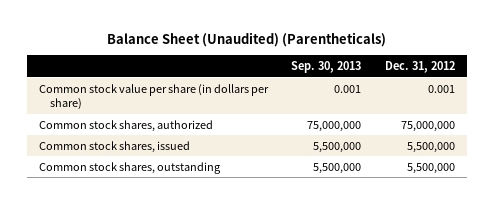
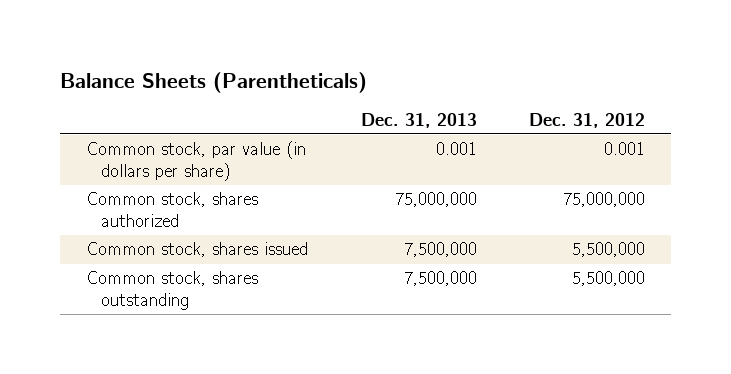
[106,32,386,48] Balance Sheet (Unaudited) (Parentheticals) -> [60,71,368,93] Balance Sheets (Parentheticals)
[291,61,362,74] Sep. 30, 2013 -> none
none -> [360,112,477,128] Dec. 31, 2013
[38,83,269,111] Common stock value per share (in dollars per share) -> [86,141,307,182] Common stock, par value (in dollars per share)
[38,119,213,132] Common stock shares, authorized -> [86,192,259,228] Common stock, shares authorized
[38,140,190,153] Common stock shares, issued -> [86,242,309,258] Common stock, shares issued
[38,161,221,174] Common stock shares, outstanding -> [86,271,259,311] Common stock, shares outstanding

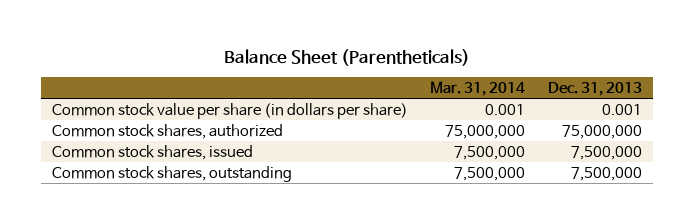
[60,71,368,93] Balance Sheets (Parentheticals) -> [223,48,470,66] Balance Sheet (Parentheticals)
[528,112,645,128] Dec. 31, 2012 -> none
none -> [430,81,526,97] Mar. 31, 2014
[86,141,307,182] Common stock, par value (in dollars per share) -> [51,102,408,119] Common stock value per share (in dollars per share)
[86,192,259,228] Common stock, shares authorized -> [51,123,283,139] Common stock shares, authorized
[86,242,309,258] Common stock, shares issued -> [51,144,253,160] Common stock shares, issued
[86,271,259,311] Common stock, shares outstanding -> [51,165,292,182] Common stock shares, outstanding

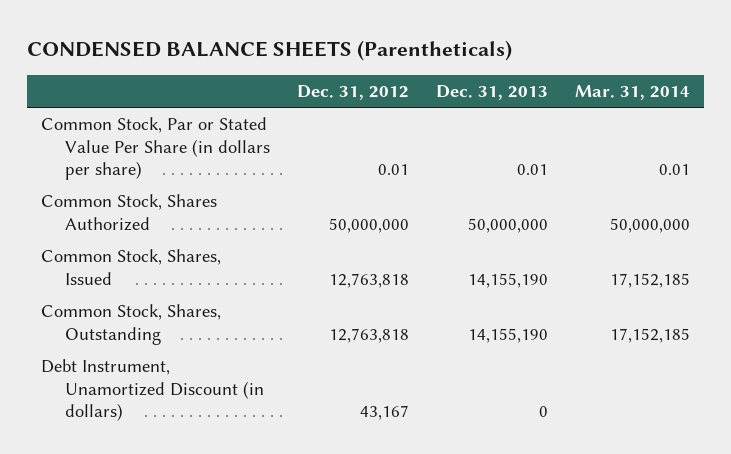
[223,48,470,66] Balance Sheet (Parentheticals) -> [27,40,513,62] CONDENSED BALANCE SHEETS (Parentheticals)
none -> [297,85,410,101] Dec. 31, 2012
[51,102,408,119] Common stock value per share (in dollars per share) -> [40,117,270,181] Common Stock, Par or Stated Value Per Share (in dollars per share)
[485,103,526,115] 0.001 -> [659,164,691,176] 0.01
[601,103,642,115] 0.001 -> [517,164,549,176] 0.01
[51,123,283,139] Common stock shares, authorized -> [40,194,217,231] Common Stock, Shares Authorized
[445,124,526,139] 75,000,000 -> [610,217,691,233] 50,000,000
[561,124,642,139] 75,000,000 -> [468,217,549,233] 50,000,000
[51,144,253,160] Common stock shares, issued -> [40,249,221,285] Common Stock, Shares, Issued
[454,145,526,160] 7,500,000 -> [610,272,691,288] 17,152,185
[570,145,642,160] 7,500,000 -> [468,272,549,288] 14,155,190
[51,165,292,182] Common stock shares, outstanding -> [40,304,221,345] Common Stock, Shares, Outstanding
[454,166,526,181] 7,500,000 -> [610,327,691,343] 17,152,185
[570,166,642,181] 7,500,000 -> [468,327,549,343] 14,155,190
none -> [40,359,264,422] Debt Instrument, Unamortized Discount (in dollars)

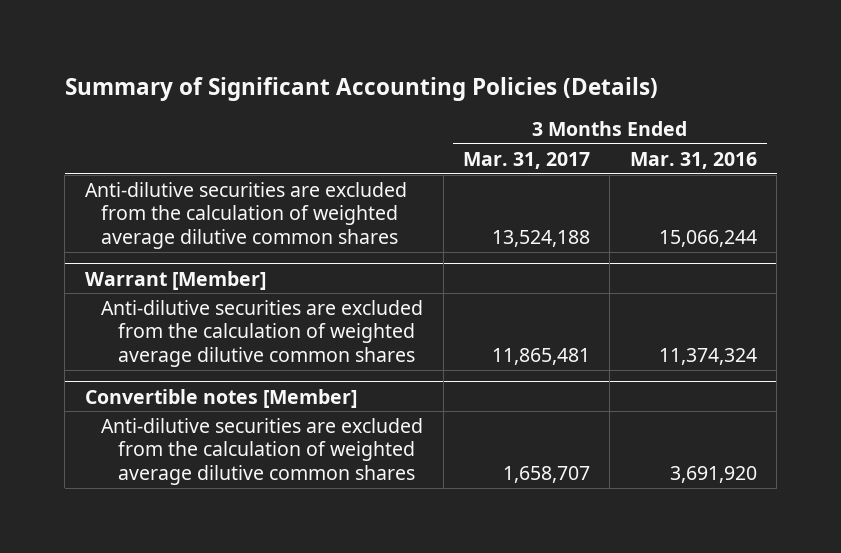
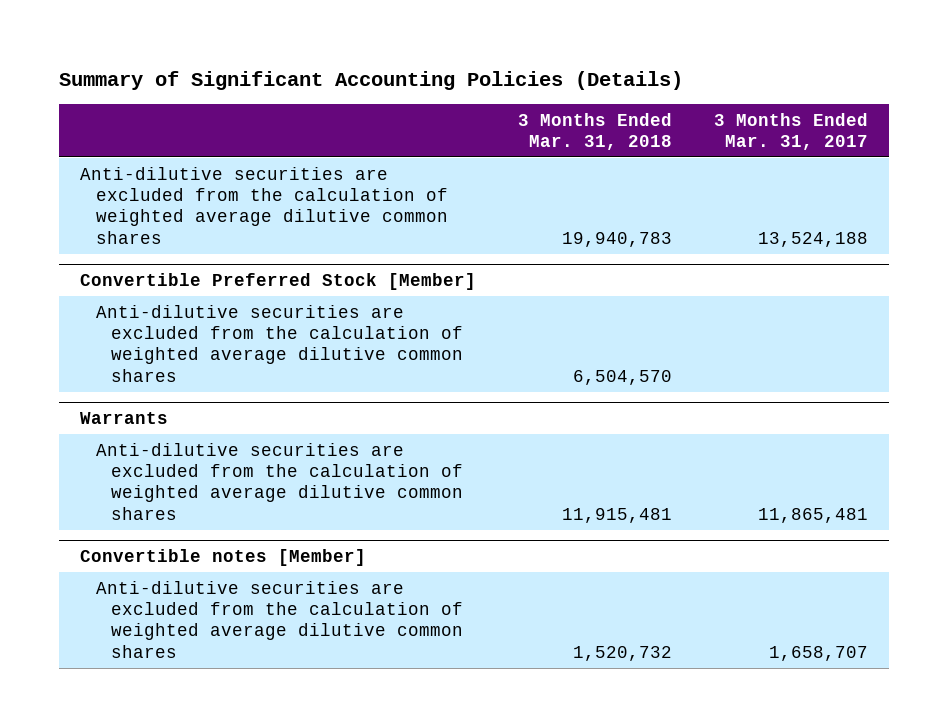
[629,151,757,169] Mar. 31, 2016 -> none
none -> [518,112,673,150] 3 Months Ended Mar. 31, 2018
none -> [80,273,477,291] Convertible Preferred Stock [Member]
none -> [95,304,464,382] Anti-dilutive securities are excluded from the calculation of weighted average dilutive common shares
[84,270,266,290] Warrant [Member] -> [80,412,169,425] Warrants

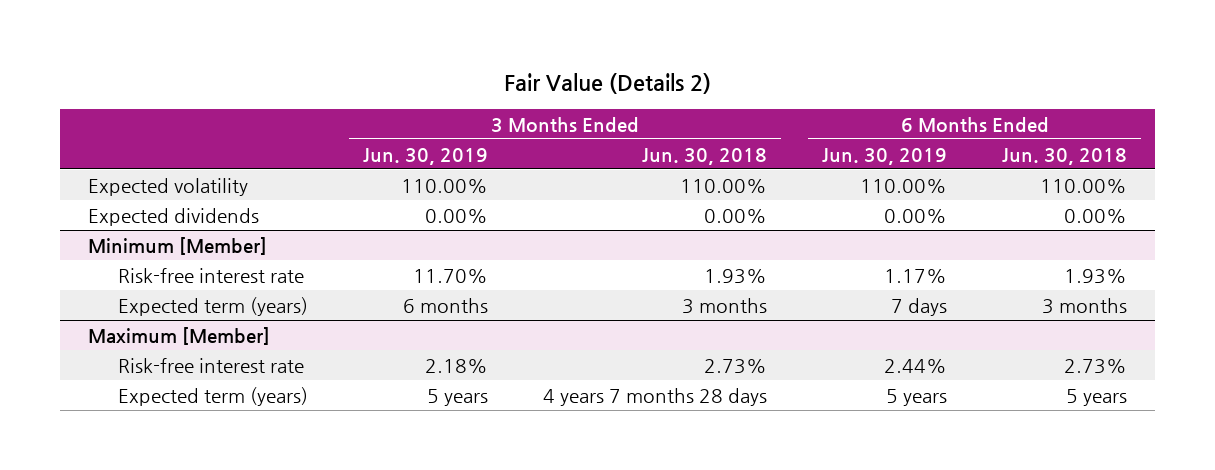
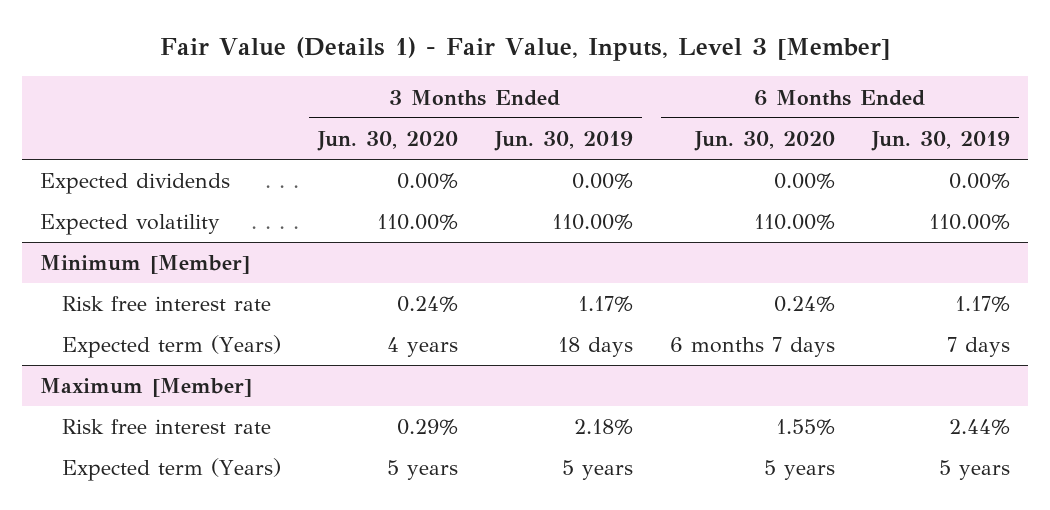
[504,72,712,94] Fair Value (Details 2) -> [160,37,891,62] Fair Value (Details 1) - Fair Value, Inputs, Level 3 [Member]
[641,147,767,165] Jun. 30, 2018 -> none
[1002,147,1128,165] Jun. 30, 2018 -> none
none -> [316,131,458,152] Jun. 30, 2020
none -> [693,131,835,152] Jun. 30, 2020
[87,177,248,196] Expected volatility -> [40,214,221,236] Expected volatility
[117,267,304,283] Risk-free interest rate -> [61,296,271,312] Risk free interest rate
[412,268,488,283] 11.70% -> [577,296,633,313] 1.17%
[117,296,308,316] Expected term (years) -> [61,335,281,359] Expected term (Years)
[402,297,488,313] 6 months -> [557,337,633,358] 18 days
[117,357,304,373] Risk-free interest rate -> [61,419,271,435] Risk free interest rate
[117,386,308,406] Expected term (years) -> [61,458,281,482] Expected term (Years)

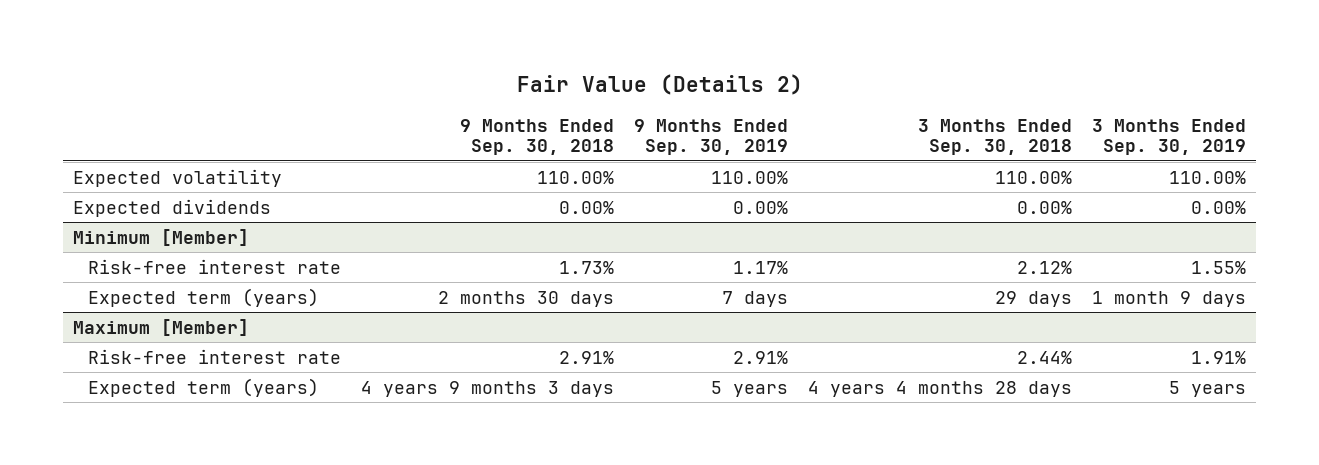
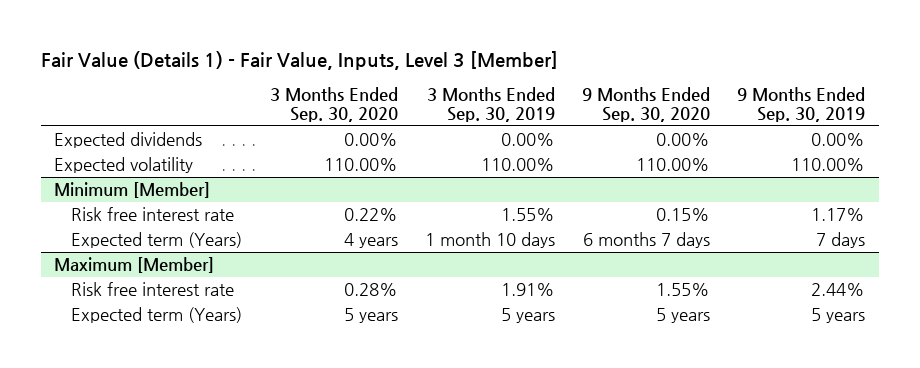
[516,73,803,95] Fair Value (Details 2) -> [40,50,558,70] Fair Value (Details 1) - Fair Value, Inputs, Level 3 [Member]
[459,118,614,156] 9 Months Ended Sep. 30, 2018 -> none
[917,118,1072,156] 3 Months Ended Sep. 30, 2018 -> none
none -> [269,86,398,123] 3 Months Ended Sep. 30, 2020
none -> [582,86,711,123] 9 Months Ended Sep. 30, 2020
[73,168,283,187] Expected volatility -> [54,156,194,173] Expected volatility
[87,258,341,274] Risk-free interest rate -> [71,206,235,221] Risk free interest rate
[87,287,319,307] Expected term (years) -> [71,231,243,248] Expected term (Years)
[1091,290,1246,307] 1 month 9 days -> [424,231,555,248] 1 month 10 days
[87,348,341,364] Risk-free interest rate -> [71,281,235,296] Risk free interest rate
[732,350,788,364] 2.91% -> [811,282,866,296] 2.44%
[87,377,319,397] Expected term (years) -> [71,306,243,323] Expected term (Years)

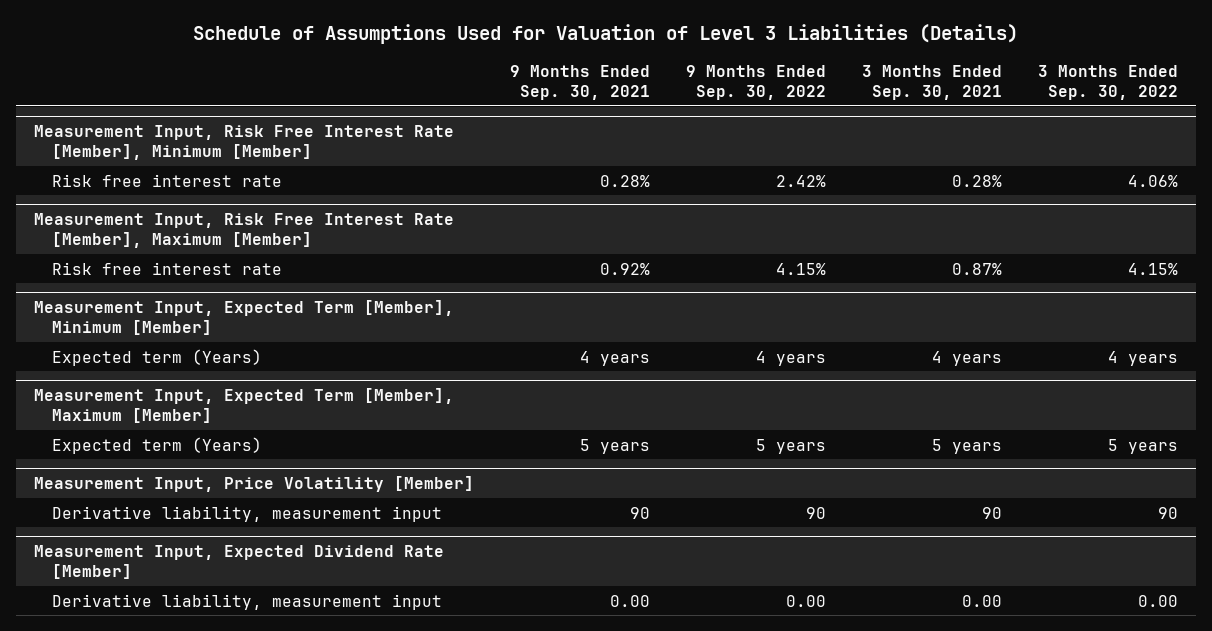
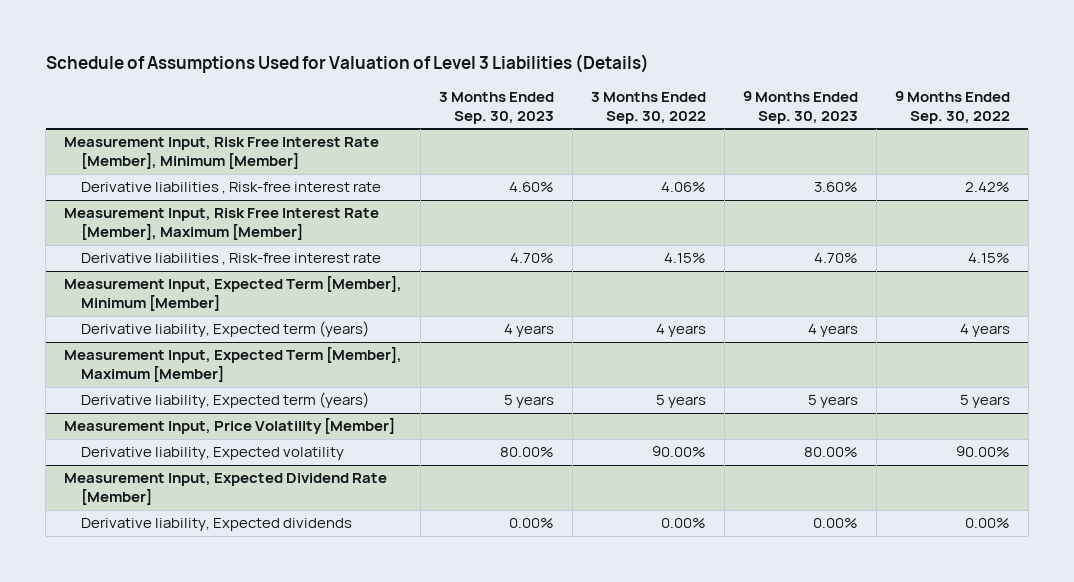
[509,64,650,100] 9 Months Ended Sep. 30, 2021 -> none
[861,64,1002,100] 3 Months Ended Sep. 30, 2021 -> none
none -> [439,91,555,124] 3 Months Ended Sep. 30, 2023
none -> [742,90,858,124] 9 Months Ended Sep. 30, 2023
[51,173,282,187] Risk free interest rate -> [81,182,382,195] Derivative liabilities , Risk-free interest rate
[51,261,282,275] Risk free interest rate -> [81,253,382,266] Derivative liabilities , Risk-free interest rate
[51,348,262,366] Expected term (Years) -> [81,321,370,338] Derivative liability, Expected term (years)
[51,436,262,454] Expected term (Years) -> [81,392,370,409] Derivative liability, Expected term (years)
[51,505,442,522] Derivative liability, measurement input -> none
none -> [81,447,345,461] Derivative liability, Expected volatility
[51,593,442,610] Derivative liability, measurement input -> none
none -> [81,518,353,532] Derivative liability, Expected dividends

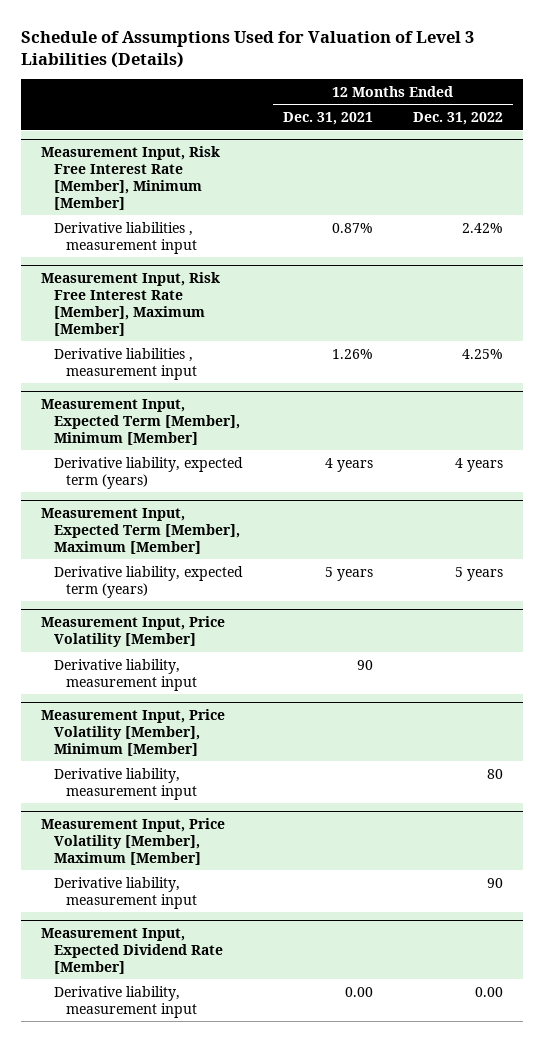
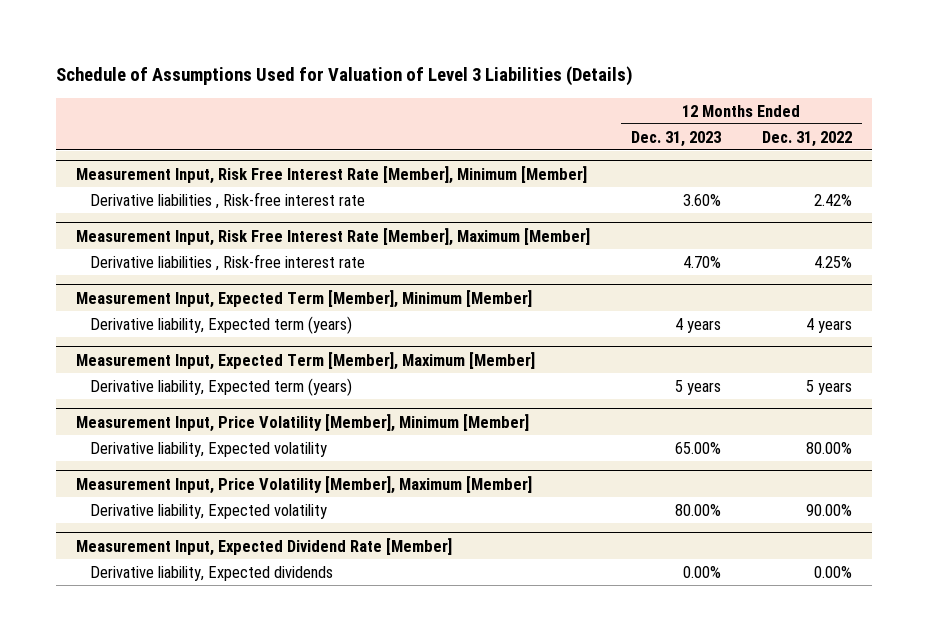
[282,112,373,126] Dec. 31, 2021 -> none
none -> [630,130,721,147] Dec. 31, 2023
[53,221,198,254] Derivative liabilities , measurement input -> [90,191,366,209] Derivative liabilities , Risk-free interest rate
[53,347,198,380] Derivative liabilities , measurement input -> [90,253,366,271] Derivative liabilities , Risk-free interest rate
[53,456,243,489] Derivative liability, expected term (years) -> [90,315,353,334] Derivative liability, Expected term (years)
[40,616,225,648] Measurement Input, Price Volatility [Member] -> none
[53,658,198,691] Derivative liability, measurement input -> none
[53,565,243,598] Derivative liability, expected term (years) -> [90,377,353,396] Derivative liability, Expected term (years)
[53,767,198,800] Derivative liability, measurement input -> none
none -> [90,441,328,457] Derivative liability, Expected volatility
[53,876,198,909] Derivative liability, measurement input -> none
none -> [90,503,328,519] Derivative liability, Expected volatility
[53,985,198,1018] Derivative liability, measurement input -> none
none -> [90,565,334,581] Derivative liability, Expected dividends

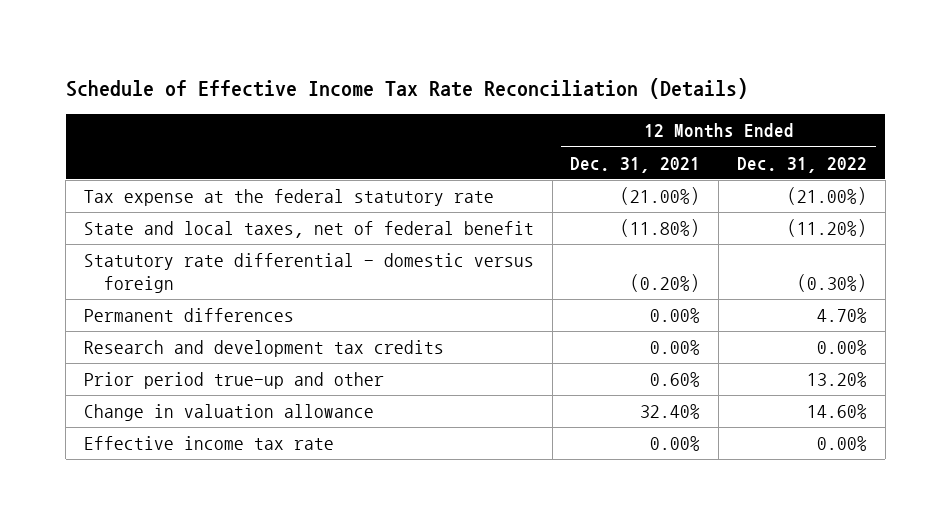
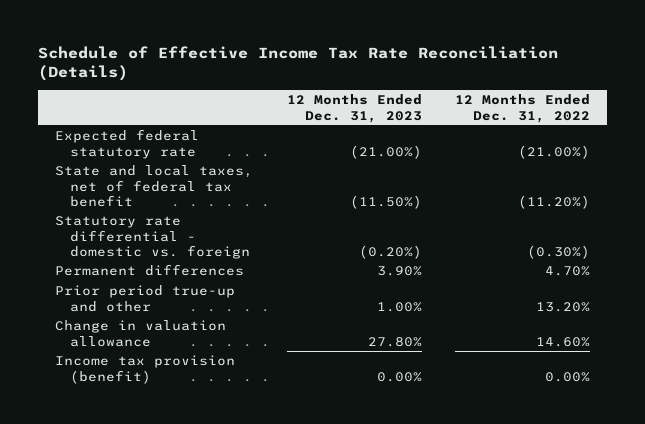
[570,156,701,173] Dec. 31, 2021 -> none
none -> [286,94,422,123] 12 Months Ended Dec. 31, 2023
[83,189,494,207] Tax expense at the federal statutory rate -> [54,129,199,159] Expected federal statutory rate
[83,221,534,239] State and local taxes, net of federal benefit -> [54,165,253,207] State and local taxes, net of federal tax benefit
[83,253,534,294] Statutory rate differential - domestic versus foreign -> [54,216,251,259] Statutory rate differential - domestic vs. foreign
[83,340,444,358] Research and development tax credits -> none
[83,436,334,451] Effective income tax rate -> [54,355,235,384] Income tax provision (benefit)

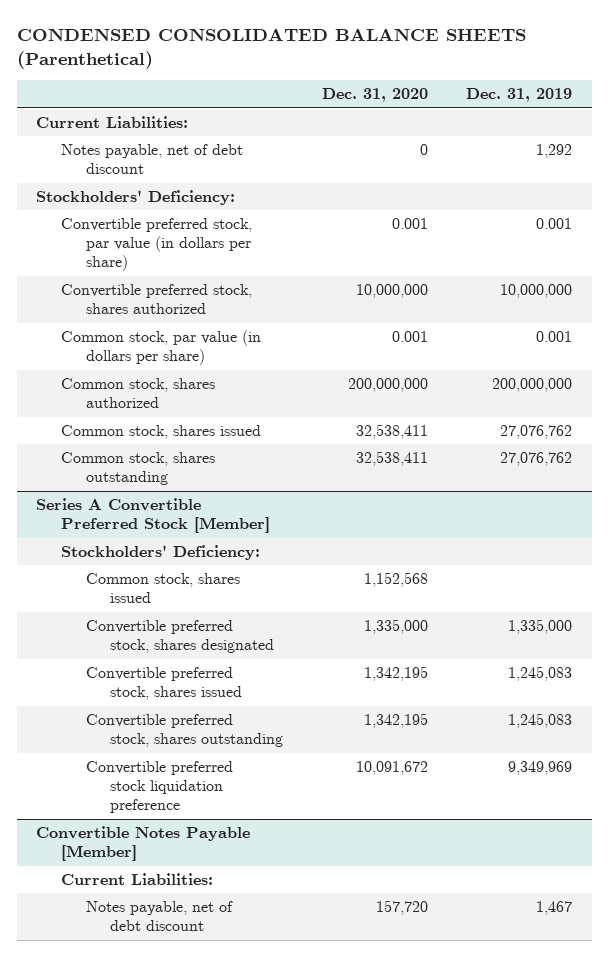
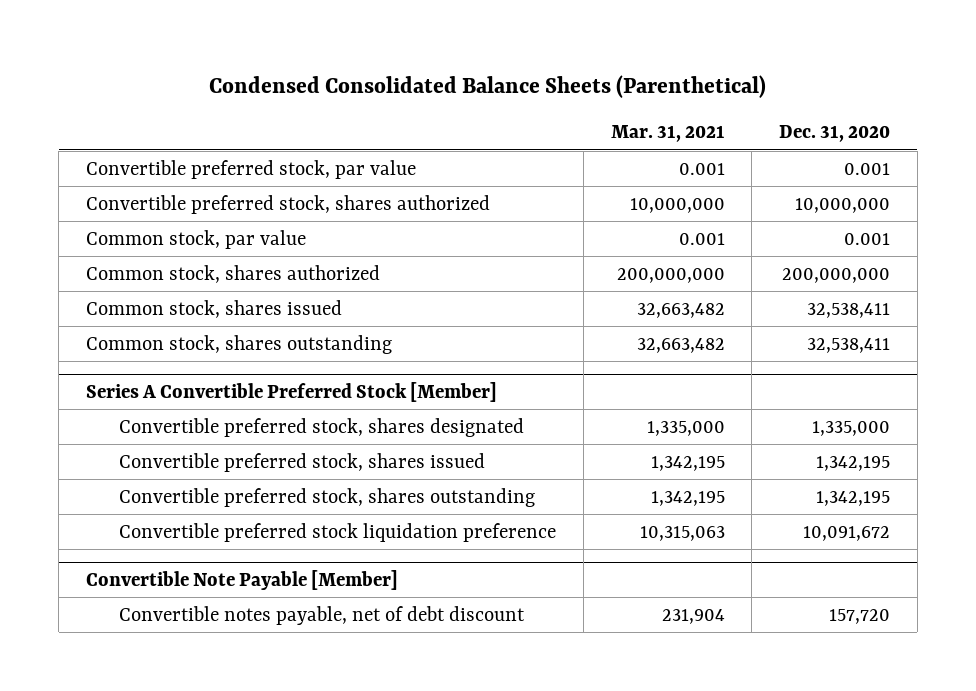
[17,28,527,70] CONDENSED CONSOLIDATED BALANCE SHEETS (Parenthetical) -> [208,74,766,98] Condensed Consolidated Balance Sheets (Parenthetical)
[466,88,573,103] Dec. 31, 2019 -> none
none -> [610,125,725,143] Mar. 31, 2021
[36,115,189,128] Current Liabilities: -> none
[60,143,243,175] Notes payable, net of debt discount -> none
[36,189,236,205] Stockholders' Deficiency: -> none
[60,217,252,272] Convertible preferred stock, par value (in dollars per share) -> [85,159,416,179] Convertible preferred stock, par value
[60,329,261,366] Common stock, par value (in dollars per share) -> [85,229,306,249] Common stock, par value
[60,544,260,560] Stockholders' Deficiency: -> none
[85,572,240,604] Common stock, shares issued -> none
[60,872,213,885] Current Liabilities: -> none
[36,825,251,862] Convertible Notes Payable [Member] -> [85,569,398,590] Convertible Note Payable [Member]
[85,900,233,932] Notes payable, net of debt discount -> [119,605,526,625] Convertible notes payable, net of debt discount

